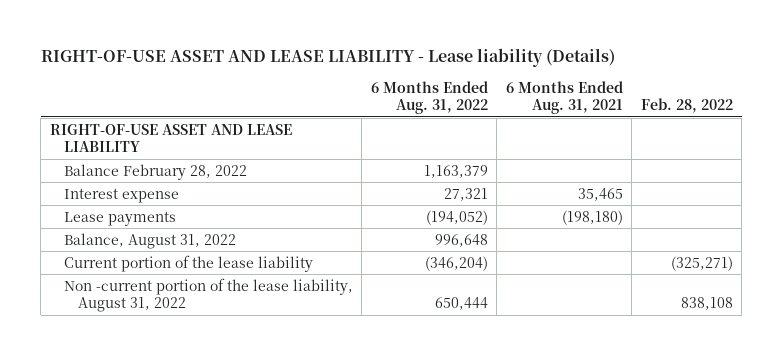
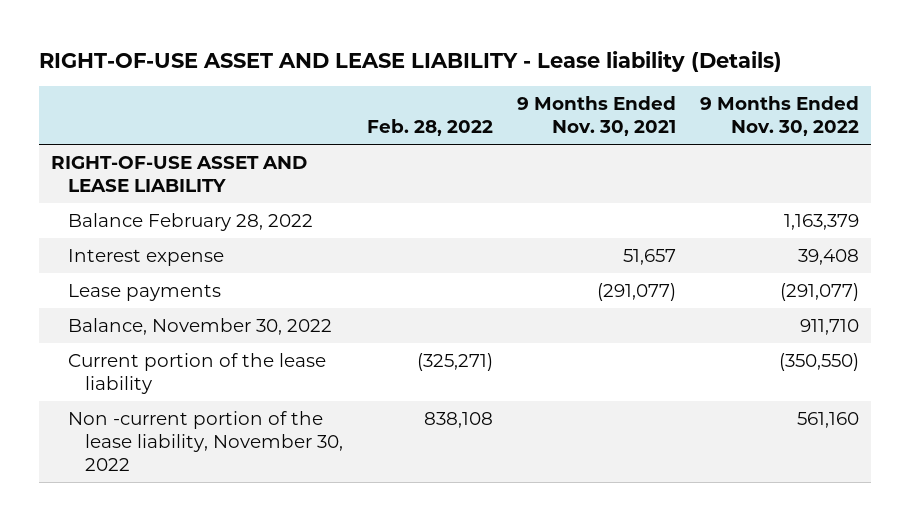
[370,80,488,115] 6 Months Ended Aug. 31, 2022 -> none
[505,80,623,115] 6 Months Ended Aug. 31, 2021 -> none
none -> [517,96,677,137] 9 Months Ended Nov. 30, 2021
none -> [700,96,860,137] 9 Months Ended Nov. 30, 2022
[63,232,236,249] Balance, August 31, 2022 -> [68,317,333,335] Balance, November 30, 2022
[63,277,353,313] Non -current portion of the lease liability, August 31, 2022 -> [68,410,343,471] Non -current portion of the lease liability, November 30, 2022

